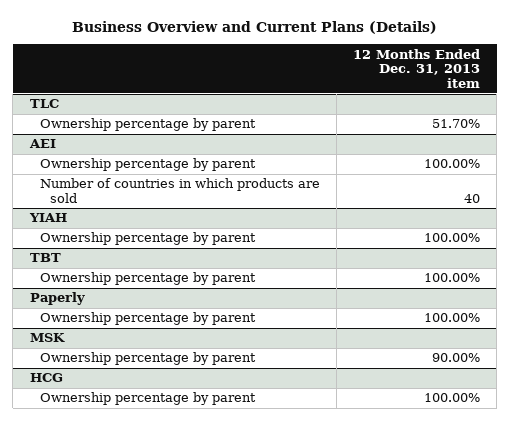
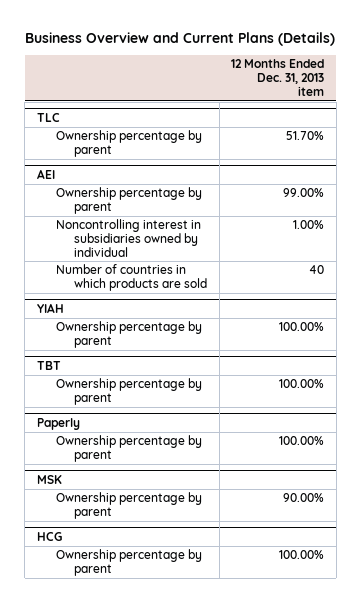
[424,159,481,169] 100.00% -> [283,188,325,198] 99.00%
none -> [55,219,201,257] Noncontrolling interest in subsidiaries owned by individual

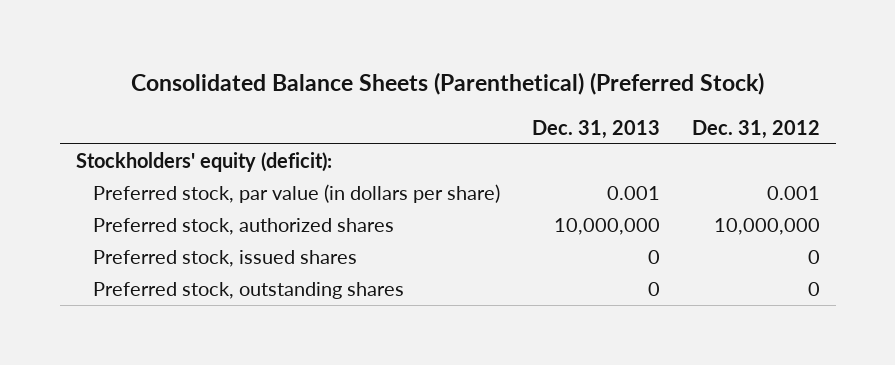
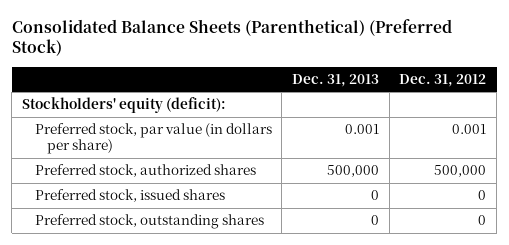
[554,218,661,236] 10,000,000 -> [327,165,380,178] 500,000
[713,218,820,236] 10,000,000 -> [434,165,487,178] 500,000

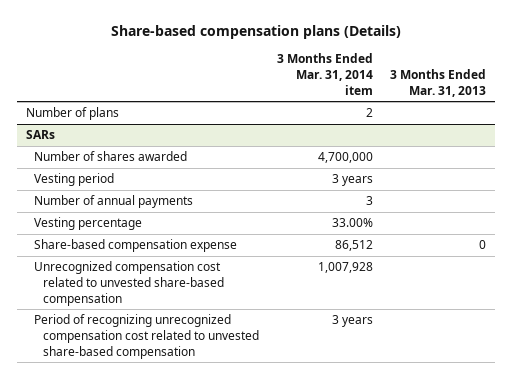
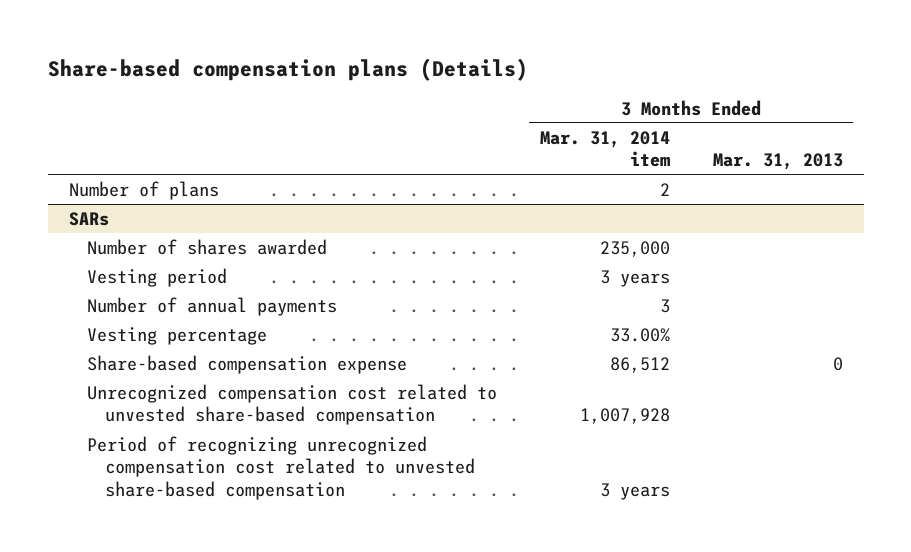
[317,152,373,164] 4,700,000 -> [599,240,670,257] 235,000

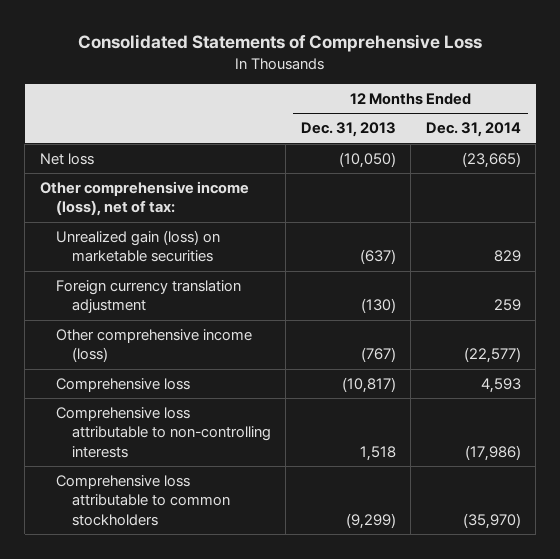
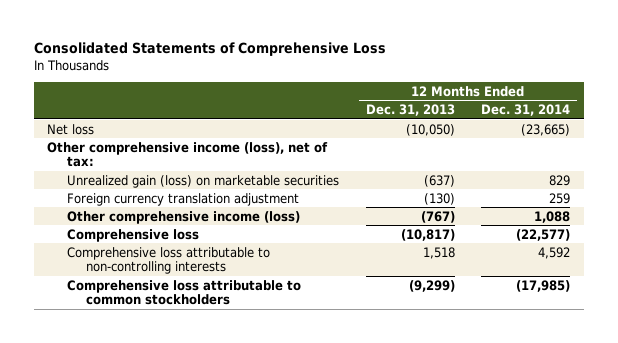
[463,347,521,364] (22,577) -> [534,210,571,223] 1,088
[480,378,521,394] 4,593 -> [516,228,571,241] (22,577)
[464,444,521,461] (17,986) -> [538,246,571,259] 4,592
[462,512,521,529] (35,970) -> [516,279,571,292] (17,985)

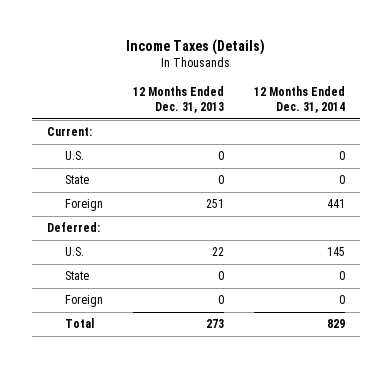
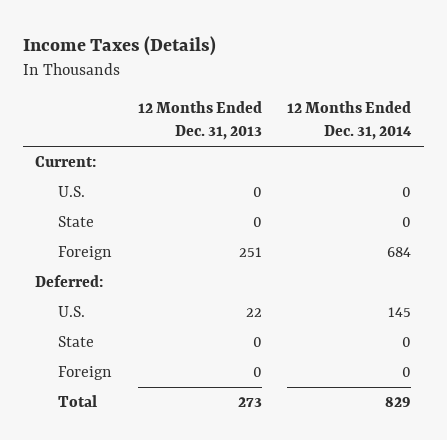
[326,199,345,209] 441 -> [387,247,412,258] 684

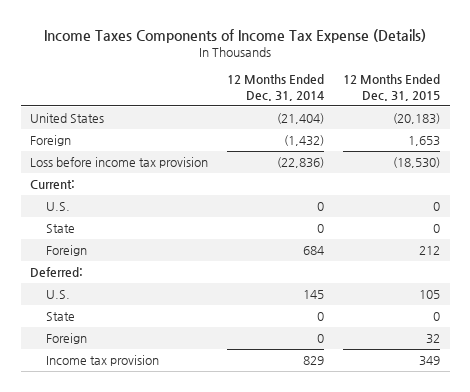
[22,35,216,56] Income Taxes (Details) -> [44,28,427,43] Income Taxes Components of Income Tax Expense (Details)
[137,101,262,141] 12 Months Ended Dec. 31, 2013 -> none
none -> [343,74,441,101] 12 Months Ended Dec. 31, 2015
none -> [30,113,105,124] United States
none -> [30,135,72,147] Foreign
none -> [30,157,209,169] Loss before income tax provision
[58,395,98,408] Total -> [46,355,160,367] Income tax provision

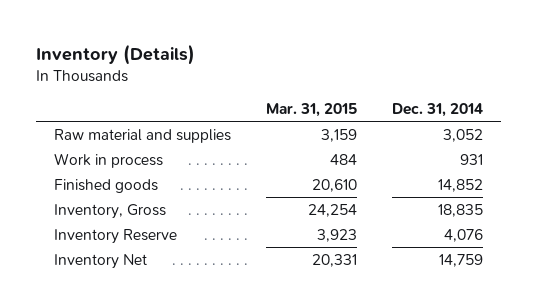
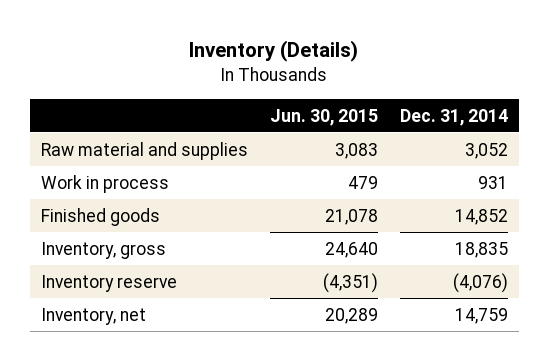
[265,103,357,118] Mar. 31, 2015 -> none
none -> [269,108,378,126] Jun. 30, 2015
[53,203,166,219] Inventory, Gross -> [40,241,166,259] Inventory, gross
[53,228,177,244] Inventory Reserve -> [40,274,177,292] Inventory reserve
[444,228,484,242] 4,076 -> [452,272,508,293] (4,076)
[53,253,147,269] Inventory Net -> [40,307,146,325] Inventory, net

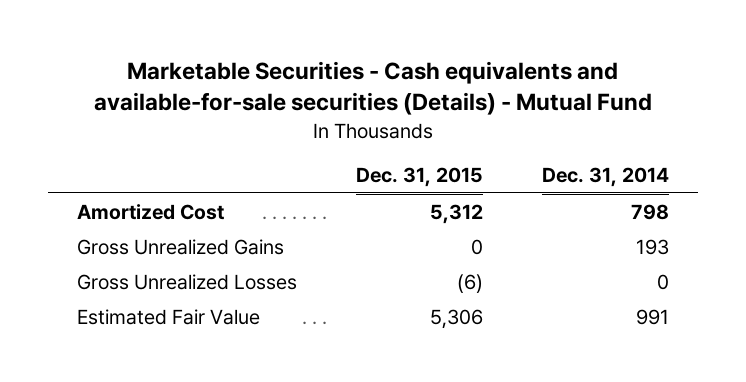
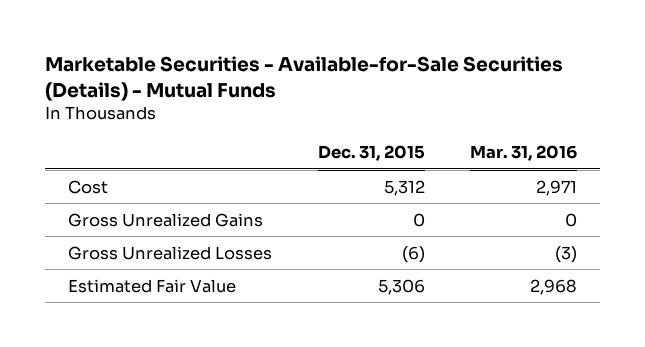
[94,61,653,116] Marketable Securities - Cash equivalents and available-for-sale securities (Details) - Mutual Fund -> [45,56,564,101] Marketable Securities - Available-for-Sale Securities (Details) - Mutual Funds
[541,167,669,188] Dec. 31, 2014 -> none
none -> [470,145,578,162] Mar. 31, 2016
[77,203,225,220] Amortized Cost -> [68,179,109,194] Cost

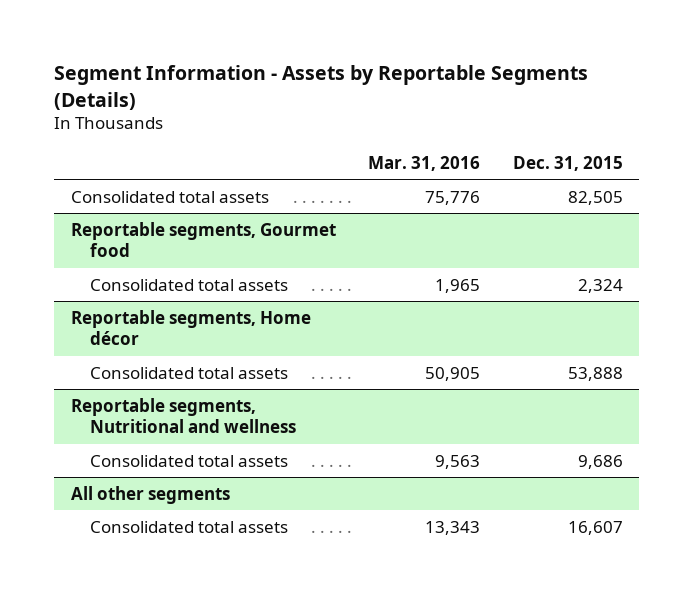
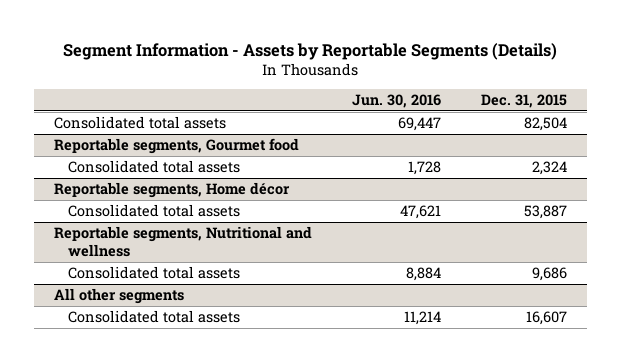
[368,155,481,171] Mar. 31, 2016 -> none
none -> [351,94,441,109] Jun. 30, 2016
[567,190,623,205] 82,505 -> [523,116,567,131] 82,504
[567,366,623,381] 53,888 -> [523,204,567,219] 53,887

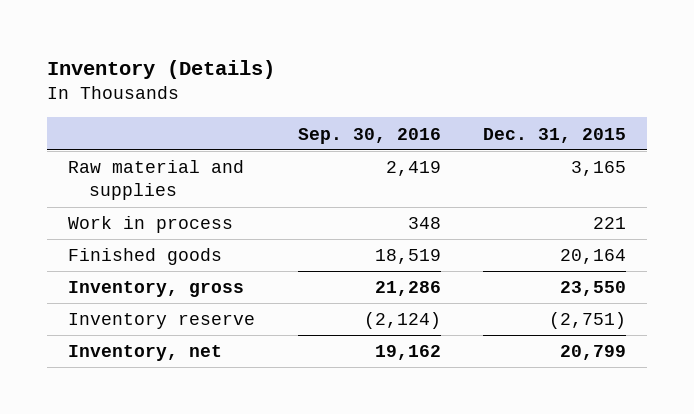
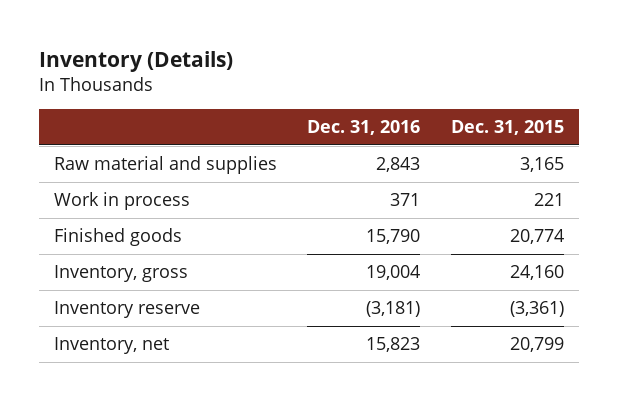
[297,127,441,144] Sep. 30, 2016 -> none
none -> [307,120,421,136] Dec. 31, 2016
[559,249,626,265] 20,164 -> [509,229,564,245] 20,774
[559,281,626,297] 23,550 -> [509,265,564,281] 24,160
[548,312,626,330] (2,751) -> [509,301,564,318] (3,361)

